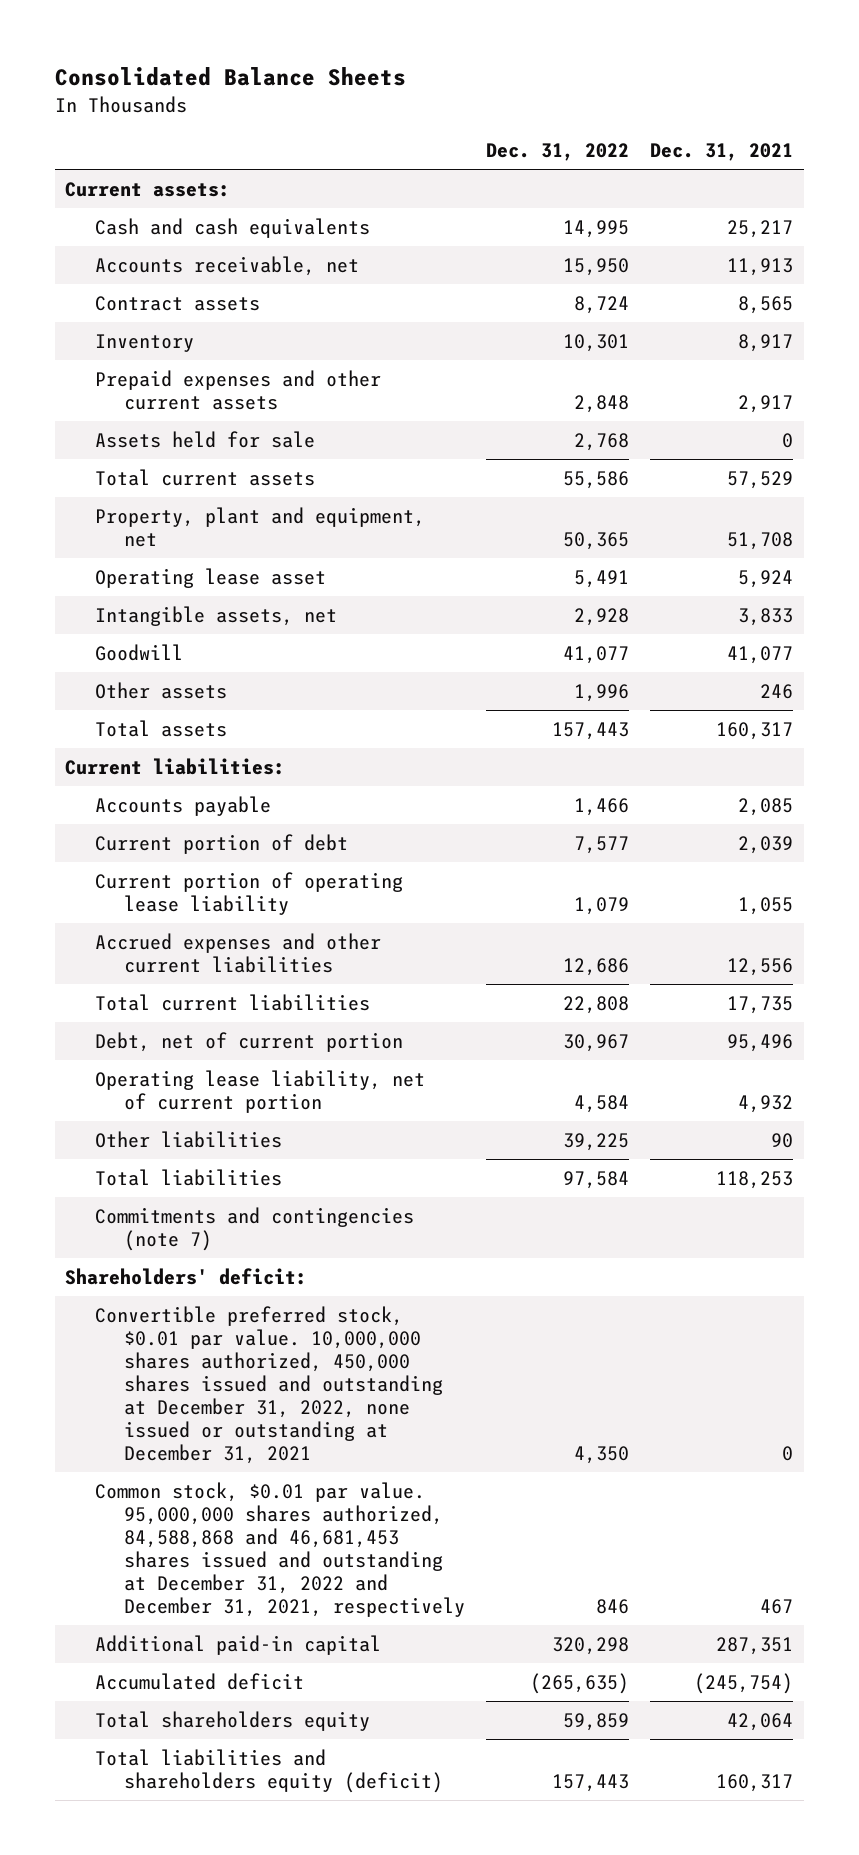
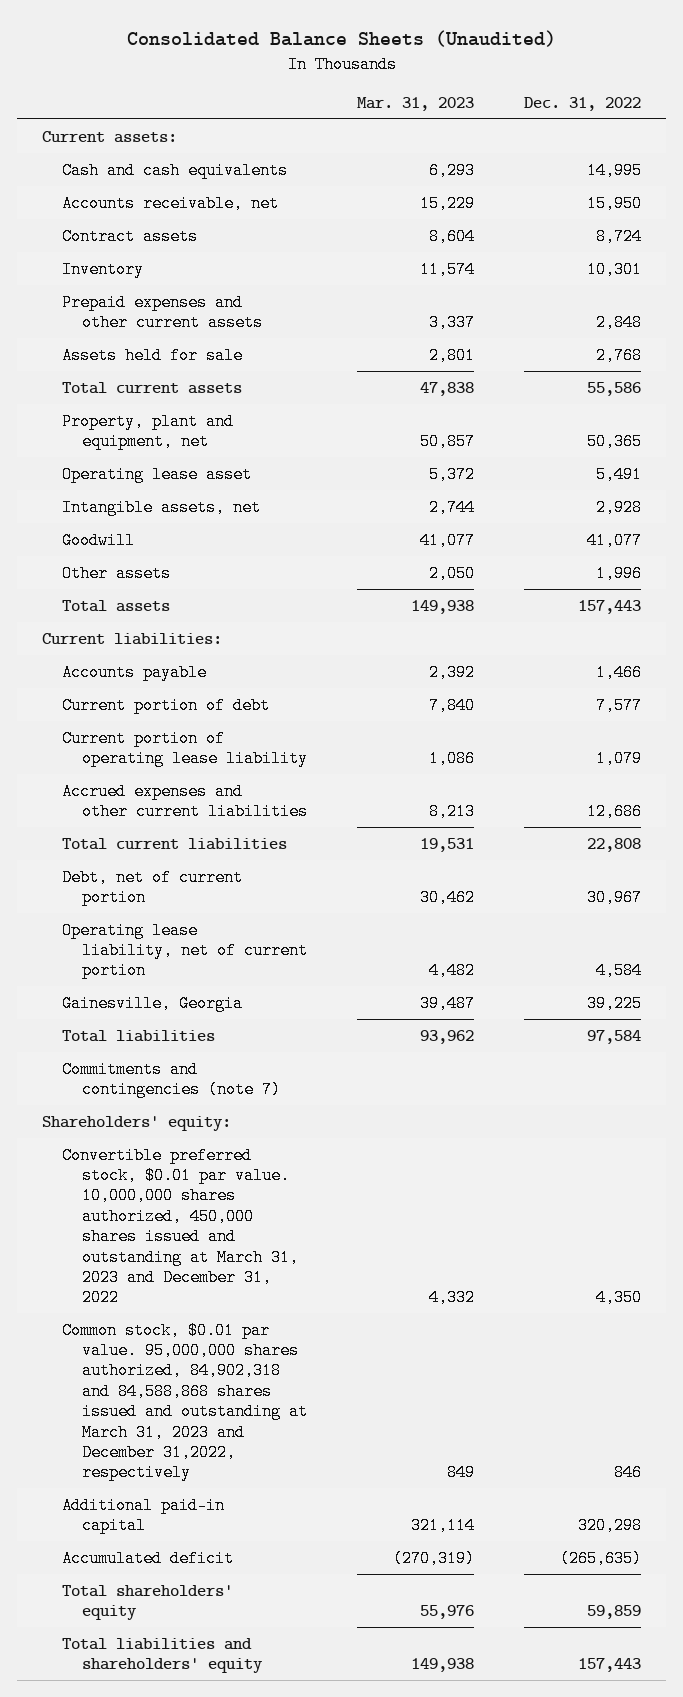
[54,67,406,87] Consolidated Balance Sheets -> [126,29,556,47] Consolidated Balance Sheets (Unaudited)
[650,143,794,162] Dec. 31, 2021 -> none
none -> [357,96,475,111] Mar. 31, 2023
[94,1130,282,1148] Other liabilities -> [62,994,244,1012] Gainesville, Georgia
[65,1267,308,1285] Shareholders' deficit: -> [42,1115,232,1131] Shareholders' equity:
[94,1305,443,1465] Convertible preferred stock, $0.01 par value. 10,000,000 shares authorized, 450,000 shares issued and outstanding at December 31, 2022, none issued or outstanding at December 31, 2021 -> [62,1146,300,1307] Convertible preferred stock, $0.01 par value. 10,000,000 shares authorized, 450,000 shares issued and outstanding at March 31, 2023 and December 31, 2022
[94,1481,465,1618] Common stock, $0.01 par value. 95,000,000 shares authorized, 84,588,868 and 46,681,453 shares issued and outstanding at December 31, 2022 and December 31, 2021, respectively -> [62,1321,309,1482] Common stock, $0.01 par value. 95,000,000 shares authorized, 84,902,318 and 84,588,868 shares issued and outstanding at March 31, 2023 and December 31,2022, respectively
[94,1710,370,1731] Total shareholders equity -> [62,1584,234,1621] Total shareholders' equity
[94,1748,443,1793] Total liabilities and shareholders equity (deficit) -> [62,1637,264,1674] Total liabilities and shareholders' equity

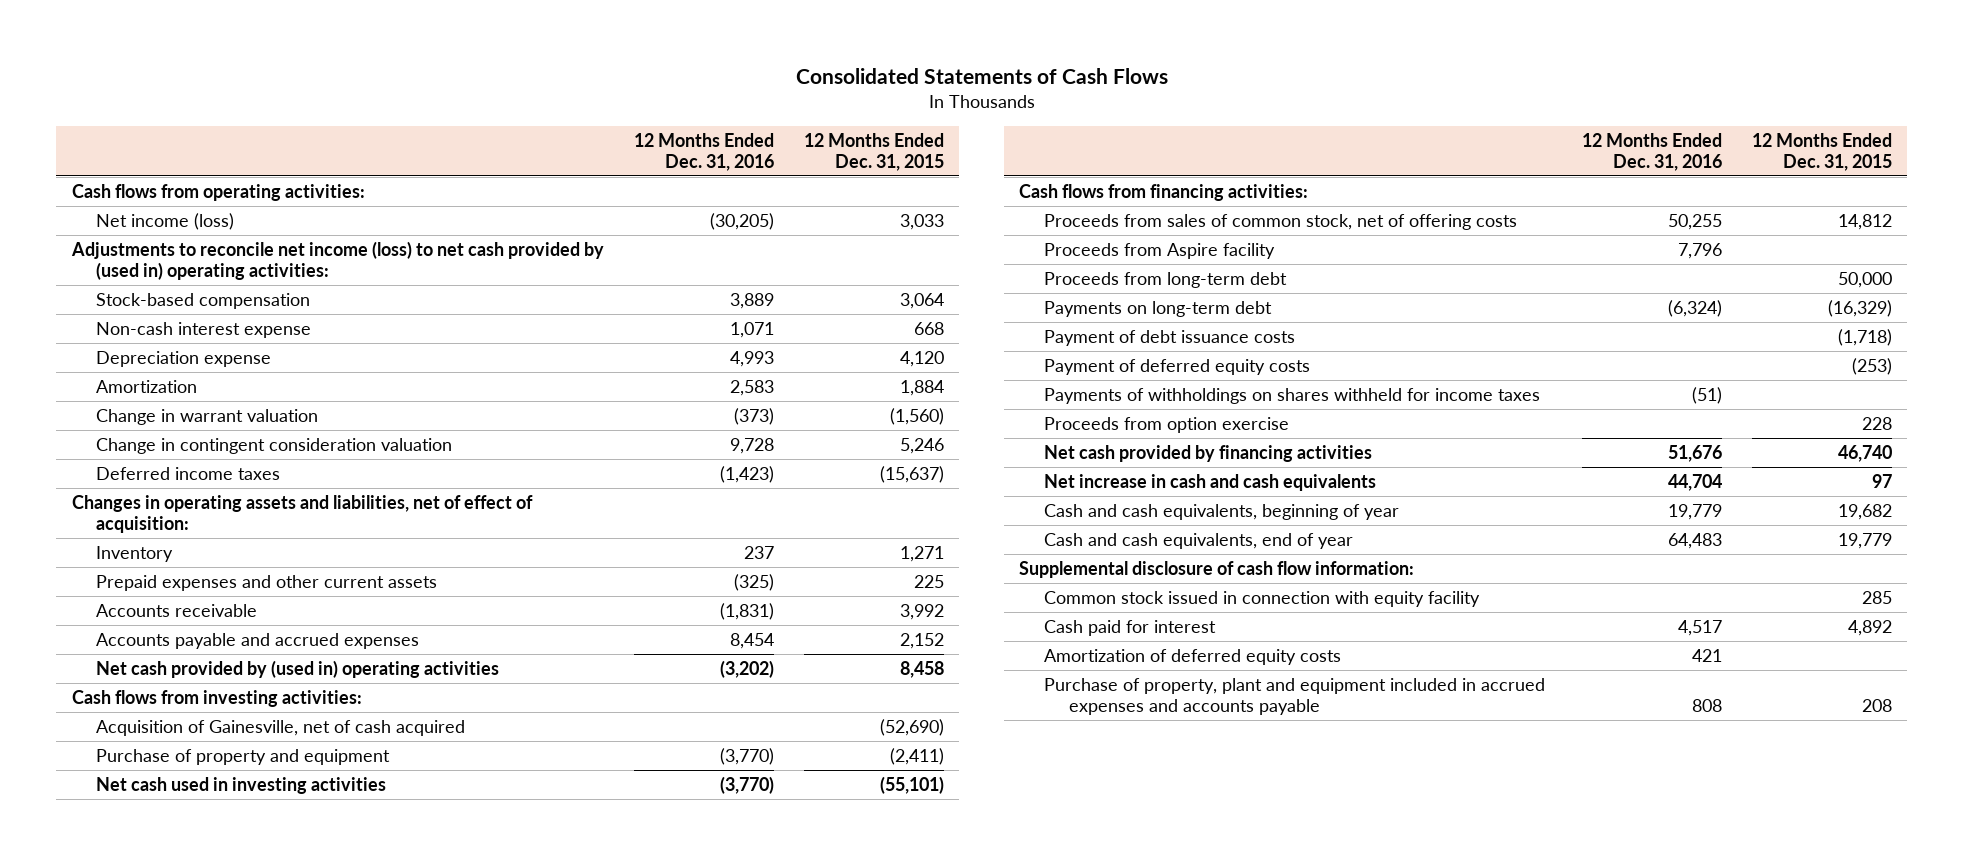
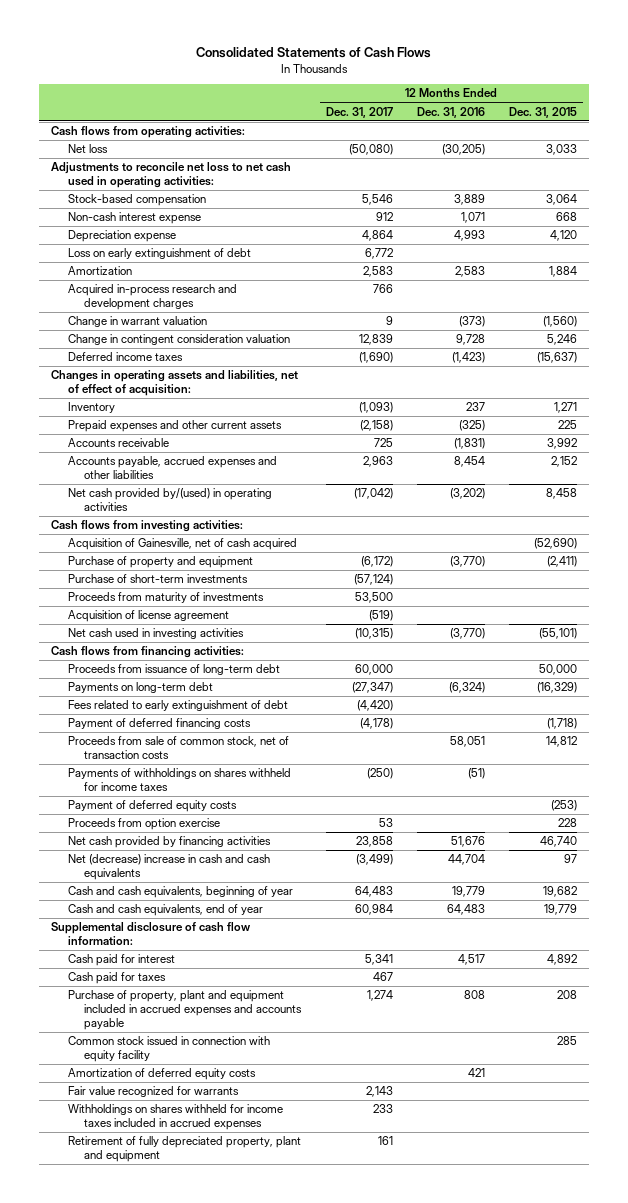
none -> [325,106,393,118] Dec. 31, 2017
[96,212,235,230] Net income (loss) -> [67,144,108,154] Net loss
[70,240,604,280] Adjustments to reconcile net income (loss) to net cash provided by (used in) operating activities: -> [51,162,292,189] Adjustments to reconcile net loss to net cash used in operating activities:
none -> [67,248,251,260] Loss on early extinguishment of debt
none -> [67,284,237,311] Acquired in-process research and development charges
[96,632,420,649] Accounts payable and accrued expenses -> [67,456,277,480] Accounts payable, accrued expenses and other liabilities
[96,659,500,678] Net cash provided by (used in) operating activities -> [67,488,272,512] Net cash provided by/(used) in operating activities
none -> [67,574,248,584] Purchase of short-term investments
none -> [67,592,264,604] Proceeds from maturity of investments
none -> [67,610,229,623] Acquisition of license agreement
[1043,213,1517,230] Proceeds from sales of common stock, net of offering costs -> none
[1043,242,1275,259] Proceeds from Aspire facility -> none
[1043,271,1287,288] Proceeds from long-term debt -> [67,664,280,676] Proceeds from issuance of long-term debt
none -> [67,700,288,712] Fees related to early extinguishment of debt
[1043,329,1295,346] Payment of debt issuance costs -> [67,718,251,730] Payment of deferred financing costs
none -> [67,736,289,760] Proceeds from sale of common stock, net of transaction costs
[1043,358,1310,375] Payment of deferred equity costs -> [67,800,237,813] Payment of deferred equity costs
[1043,473,1376,491] Net increase in cash and cash equivalents -> [67,854,270,881] Net (decrease) increase in cash and cash equivalents
none -> [67,972,166,985] Cash paid for taxes
[1043,590,1480,607] Common stock issued in connection with equity facility -> [67,1036,270,1063] Common stock issued in connection with equity facility
[1043,648,1341,665] Amortization of deferred equity costs -> [67,1068,256,1081] Amortization of deferred equity costs
none -> [67,1086,239,1098] Fair value recognized for warrants
none -> [67,1104,283,1131] Withholdings on shares withheld for income taxes included in accrued expenses
none -> [67,1136,301,1163] Retirement of fully depreciated property, plant and equipment

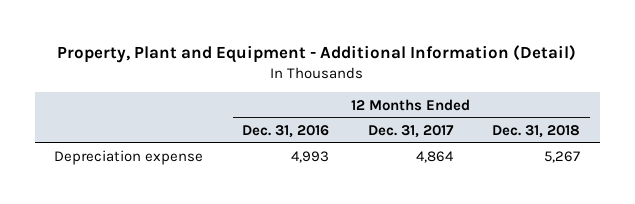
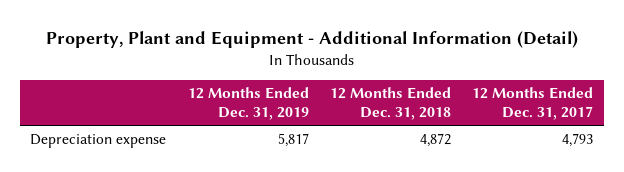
[242,125,330,139] Dec. 31, 2016 -> none
none -> [187,87,309,120] 12 Months Ended Dec. 31, 2019
[416,151,455,164] 4,864 -> [562,133,594,148] 4,793
[544,151,581,164] 5,267 -> [420,133,452,148] 4,872

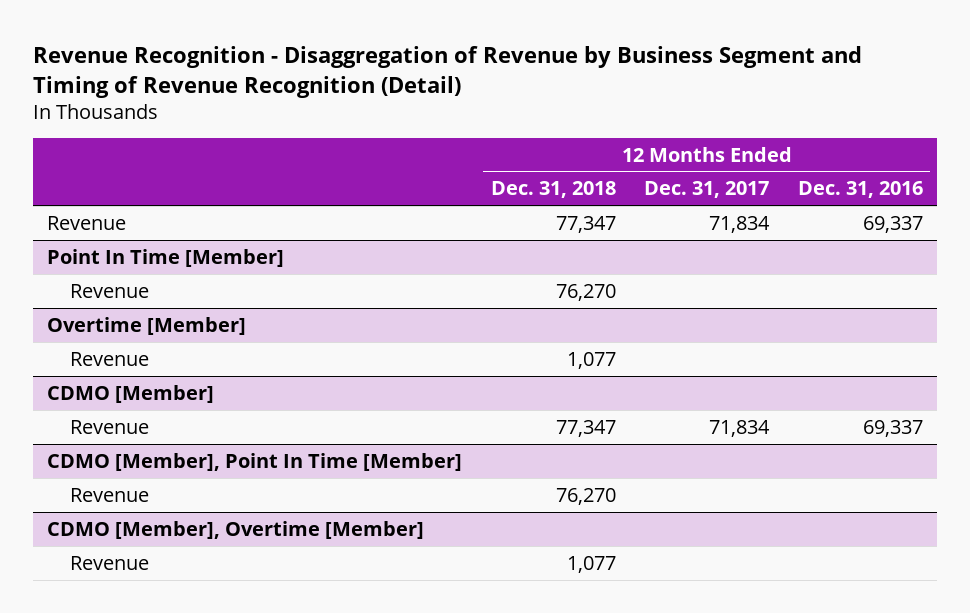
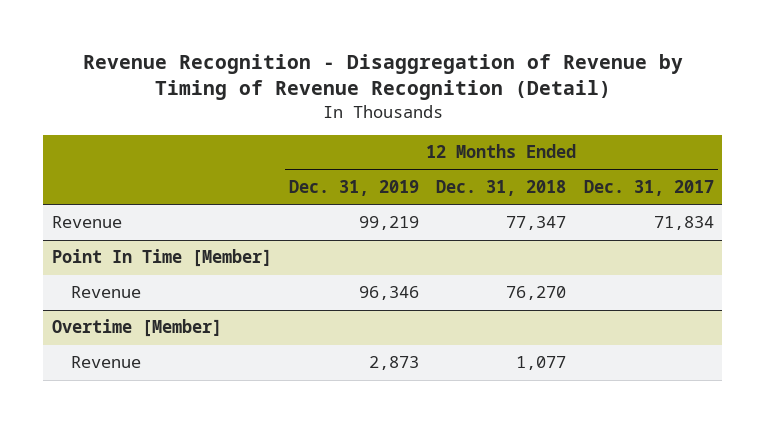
[32,45,862,98] Revenue Recognition - Disaggregation of Revenue by Business Segment and Timing of Revenue Recognition (Detail) -> [82,54,683,101] Revenue Recognition - Disaggregation of Revenue by Timing of Revenue Recognition (Detail)
[797,181,923,199] Dec. 31, 2016 -> none
none -> [289,180,420,197] Dec. 31, 2019
[46,384,214,403] CDMO [Member] -> none
[69,419,149,434] Revenue -> none
[46,452,462,471] CDMO [Member], Point In Time [Member] -> none
[69,487,149,502] Revenue -> none
[46,520,424,539] CDMO [Member], Overtime [Member] -> none
[69,555,149,570] Revenue -> none

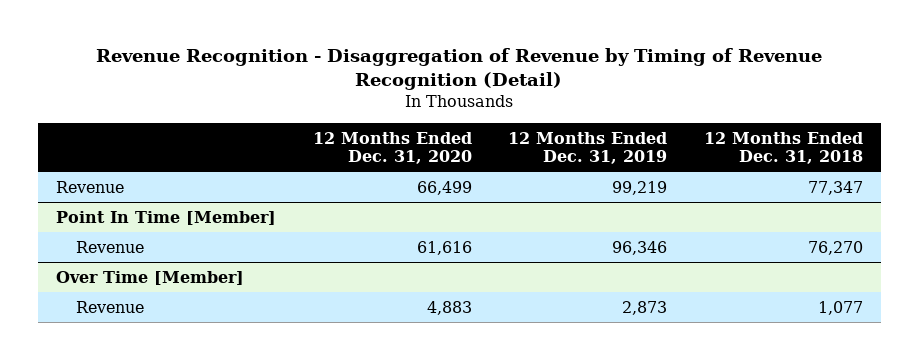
[583,180,714,197] Dec. 31, 2017 -> none
none -> [312,131,472,164] 12 Months Ended Dec. 31, 2020
[51,319,222,338] Overtime [Member] -> [56,270,245,285] Over Time [Member]

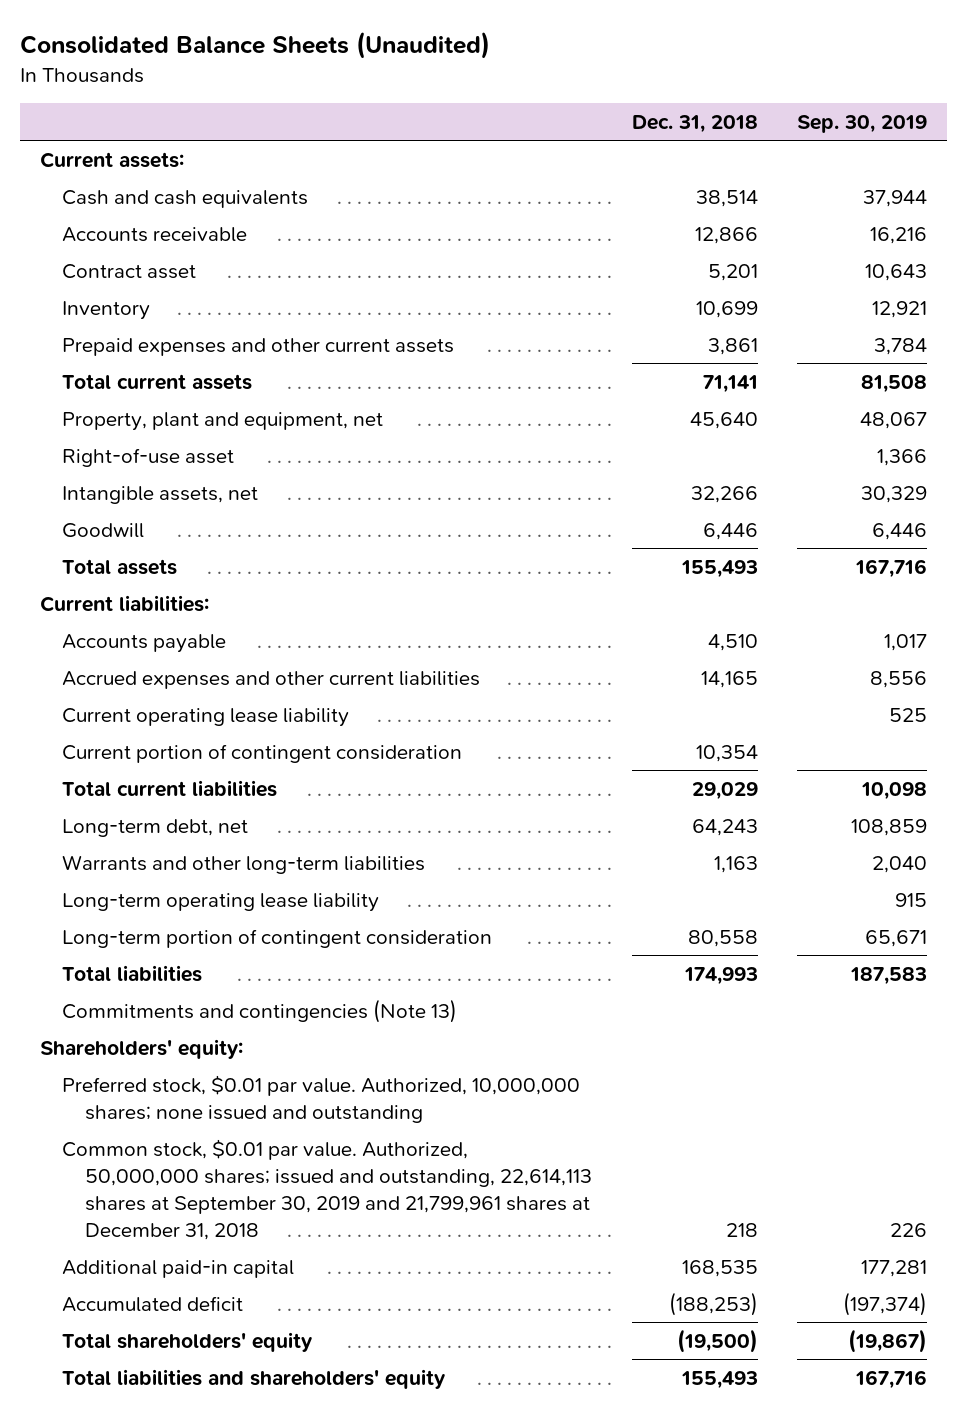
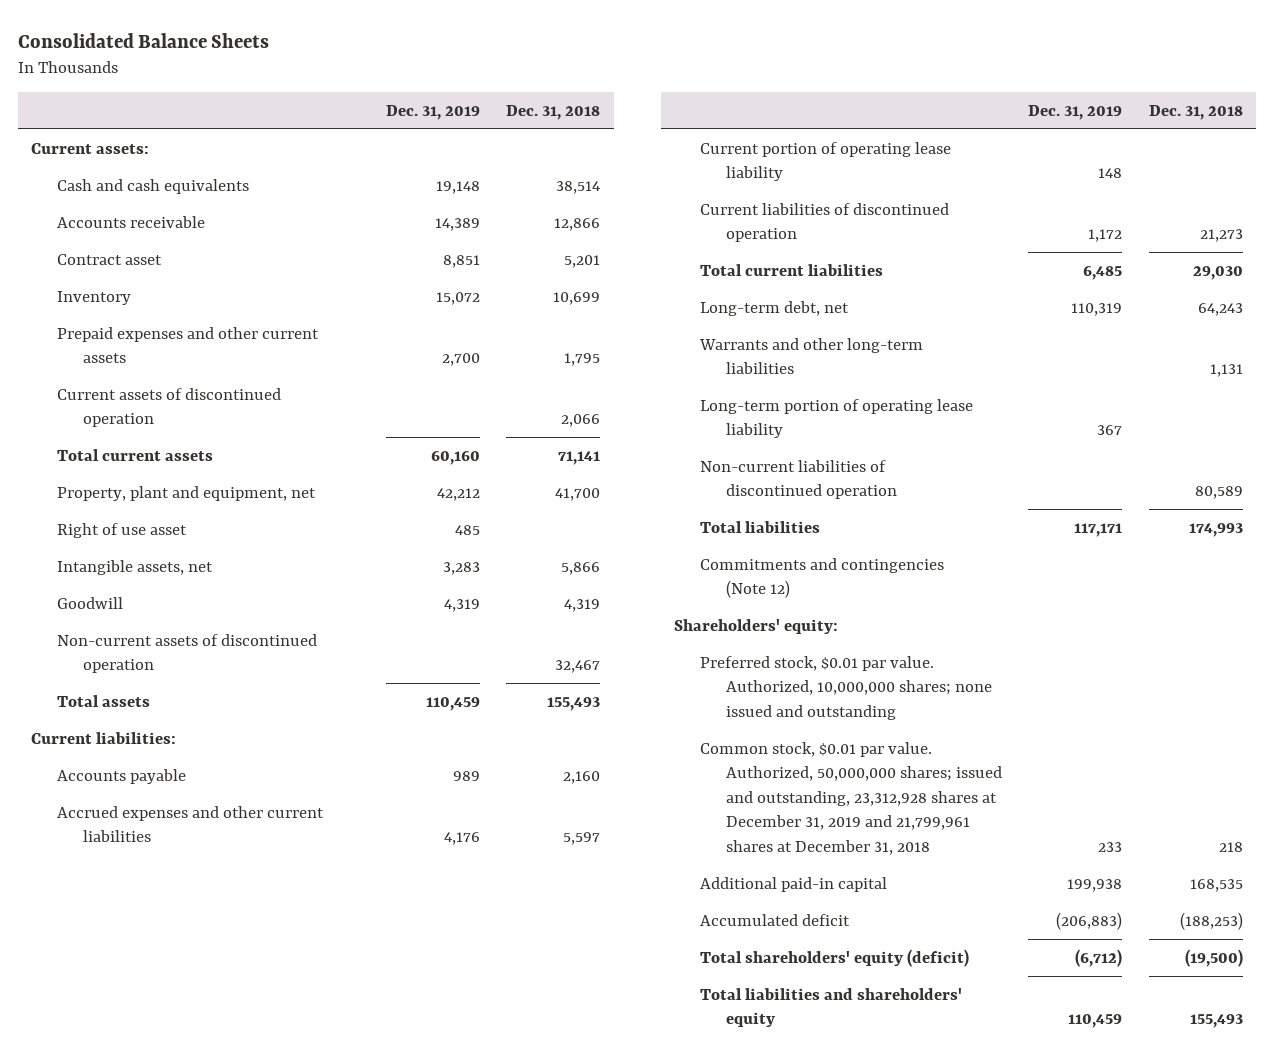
[20,31,491,60] Consolidated Balance Sheets (Unaudited) -> [18,32,270,48] Consolidated Balance Sheets
[797,114,928,133] Sep. 30, 2019 -> none
none -> [385,104,480,120] Dec. 31, 2019
[707,337,758,355] 3,861 -> [564,353,601,367] 1,795
none -> [57,387,282,428] Current assets of discontinued operation
[689,411,758,429] 45,640 -> [555,487,601,501] 41,700
[62,447,235,467] Right-of-use asset -> [57,522,188,538] Right of use asset
[690,485,758,503] 32,266 -> [561,561,601,575] 5,866
[702,522,758,540] 6,446 -> [564,598,601,612] 4,319
none -> [57,633,318,674] Non-current assets of discontinued operation
[62,743,463,763] Current portion of contingent consideration -> none
[707,633,758,651] 4,510 -> [563,770,601,784] 2,160
[700,670,758,688] 14,165 -> [563,832,601,846] 5,597
[62,707,350,727] Current operating lease liability -> [699,141,951,182] Current portion of operating lease liability
none -> [699,202,949,243] Current liabilities of discontinued operation
[691,781,758,800] 29,029 -> [1192,265,1243,280] 29,030
[62,928,493,948] Long-term portion of contingent consideration -> none
[713,855,758,873] 1,163 -> [1209,364,1243,378] 1,131
[62,892,380,912] Long-term operating lease liability -> [699,398,973,439] Long-term portion of operating lease liability
none -> [699,459,897,500] Non-current liabilities of discontinued operation
[62,998,458,1023] Commitments and contingencies (Note 13) -> [699,557,944,599] Commitments and contingencies (Note 12)
[62,1138,592,1240] Common stock, $0.01 par value. Authorized, 50,000,000 shares; issued and outstanding, 22,614,113 shares at September 30, 2019 and 21,799,961 shares at December 31, 2018 -> [699,741,1002,855] Common stock, $0.01 par value. Authorized, 50,000,000 shares; issued and outstanding, 23,312,928 shares at December 31, 2019 and 21,799,961 shares at December 31, 2018
[62,1331,314,1352] Total shareholders' equity -> [699,948,969,967] Total shareholders' equity (deficit)

